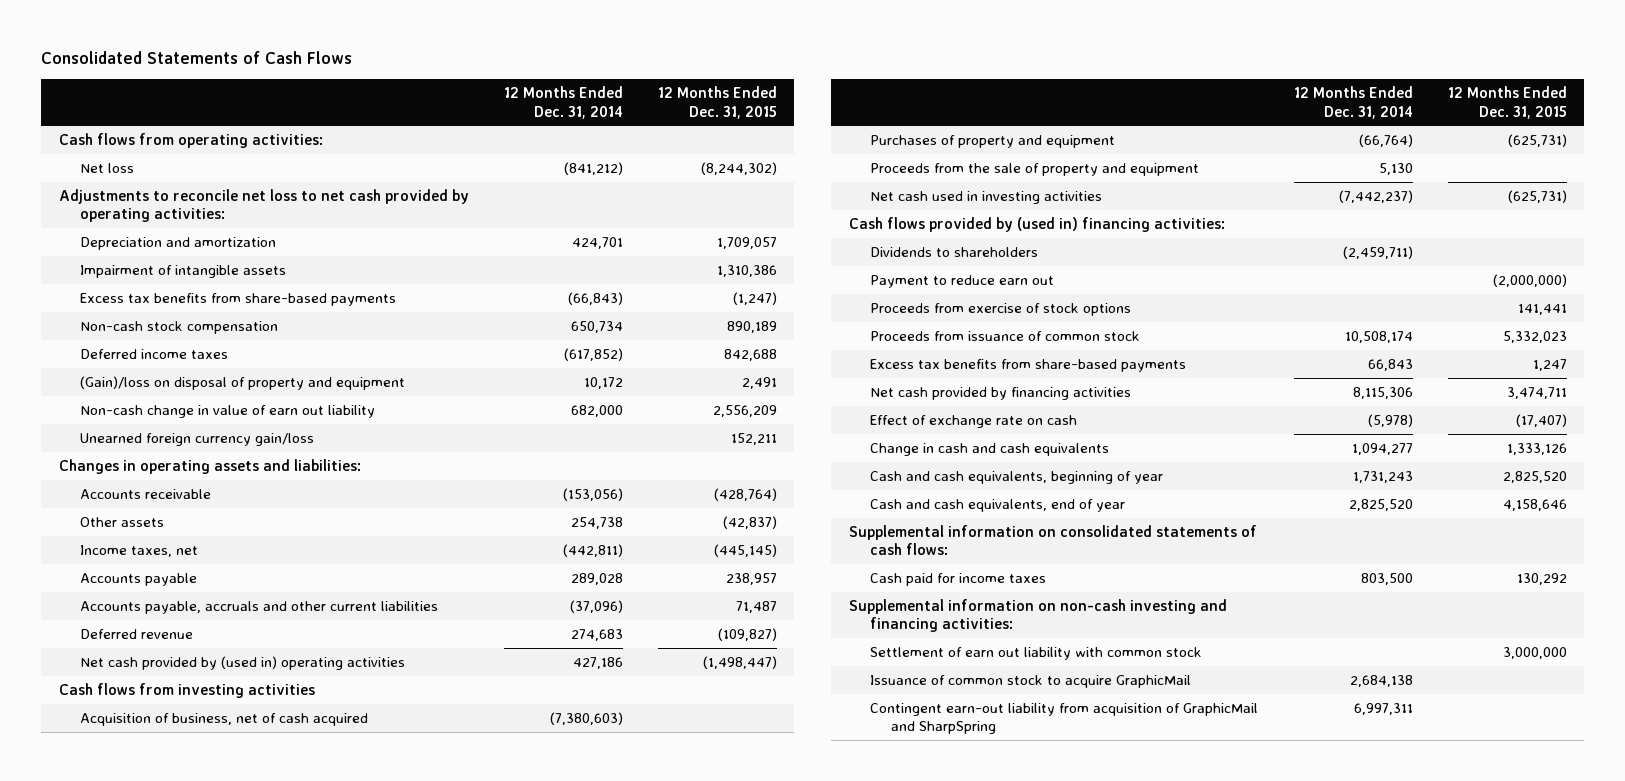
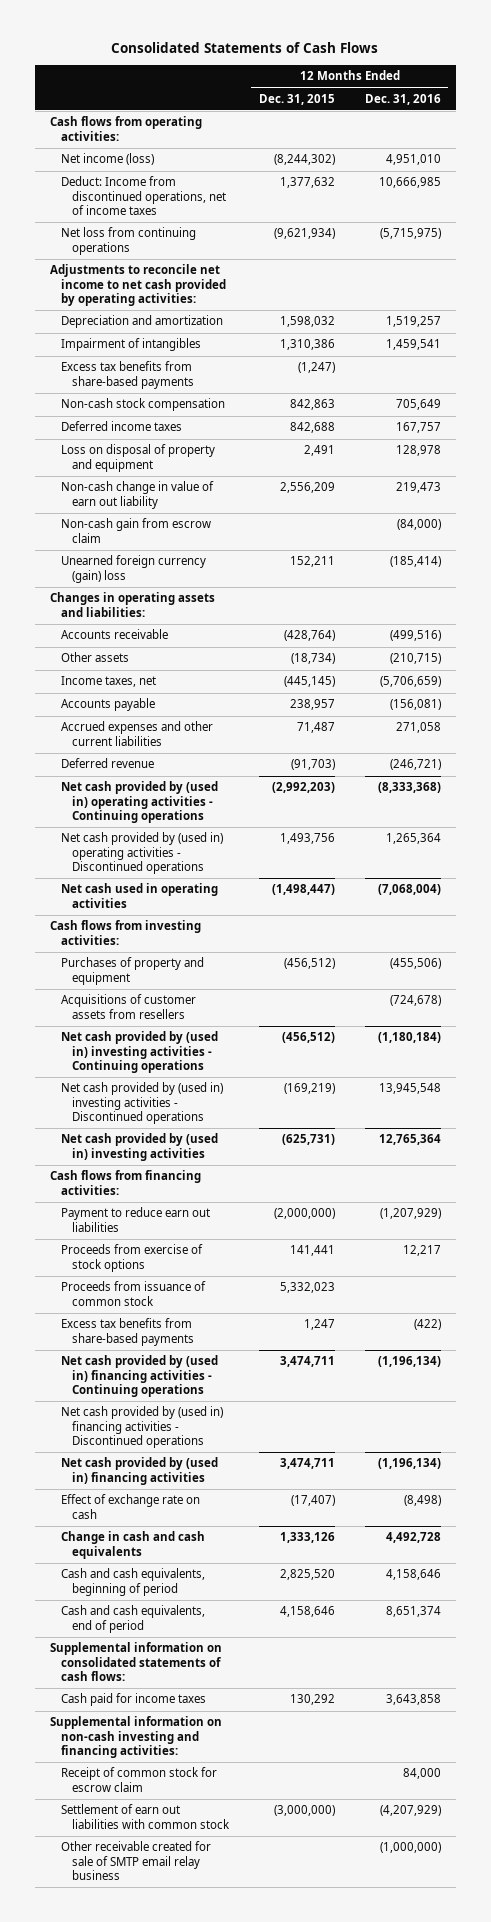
[503,86,623,119] 12 Months Ended Dec. 31, 2014 -> none
none -> [364,93,441,105] Dec. 31, 2016
[79,162,134,173] Net loss -> [60,153,154,166] Net income (loss)
none -> [60,176,226,215] Deduct: Income from discontinued operations, net of income taxes
none -> [60,227,196,255] Net loss from continuing operations
[58,188,469,223] Adjustments to reconcile net loss to net cash provided by operating activities: -> [49,264,226,306] Adjustments to reconcile net income to net cash provided by operating activities:
[716,236,777,249] 1,709,057 -> [279,316,335,328] 1,598,032
[79,264,286,278] Impairment of intangible assets -> [60,338,201,352] Impairment of intangibles
[726,320,777,333] 890,189 -> [289,399,335,411] 842,863
[79,375,405,390] (Gain)/loss on disposal of property and equipment -> [60,444,215,472] Loss on disposal of property and equipment
none -> [60,518,211,543] Non-cash gain from escrow claim
[79,432,314,446] Unearned foreign currency gain/loss -> [60,555,206,583] Unearned foreign currency (gain) loss
[722,515,777,529] (42,837) -> [290,653,335,665] (18,734)
[79,712,368,726] Acquisition of business, net of cash acquired -> none
[869,162,1199,176] Proceeds from the sale of property and equipment -> none
[869,246,1038,257] Dividends to shareholders -> none
[79,600,438,614] Accounts payable, accruals and other current liabilities -> [60,721,213,746] Accrued expenses and other current liabilities
[717,627,777,641] (109,827) -> [290,759,335,771] (91,703)
none -> [60,781,218,823] Net cash provided by (used in) operating activities - Continuing operations
none -> [60,832,223,874] Net cash provided by (used in) operating activities - Discontinued operations
[79,655,405,670] Net cash provided by (used in) operating activities -> [60,883,218,908] Net cash used in operating activities
[58,682,315,698] Cash flows from investing activities -> [49,920,201,945] Cash flows from investing activities:
[1507,133,1567,147] (625,731) -> [283,958,335,970] (456,512)
none -> [60,994,196,1019] Acquisitions of customer assets from resellers
none -> [60,1031,218,1073] Net cash provided by (used in) investing activities - Continuing operations
none -> [60,1082,223,1124] Net cash provided by (used in) investing activities - Discontinued operations
[869,190,1102,204] Net cash used in investing activities -> [60,1133,218,1161] Net cash provided by (used in) investing activities
[848,216,1225,232] Cash flows provided by (used in) financing activities: -> [49,1170,201,1195] Cash flows from financing activities:
[869,274,1054,288] Payment to reduce earn out -> [60,1207,210,1232] Payment to reduce earn out liabilities
none -> [60,1355,218,1397] Net cash provided by (used in) financing activities - Continuing operations
none -> [60,1406,223,1448] Net cash provided by (used in) financing activities - Discontinued operations
[869,386,1131,400] Net cash provided by financing activities -> [60,1457,218,1485] Net cash provided by (used in) financing activities
[869,470,1163,484] Cash and cash equivalents, beginning of year -> [60,1568,205,1596] Cash and cash equivalents, beginning of period
[869,498,1125,512] Cash and cash equivalents, end of year -> [60,1605,205,1633] Cash and cash equivalents, end of period
[869,674,1191,688] Issuance of common stock to acquire GraphicMail -> none
[869,702,1258,735] Contingent earn-out liability from acquisition of GraphicMail and SharpSpring -> none
none -> [60,1767,217,1792] Receipt of common stock for escrow claim
[869,646,1202,660] Settlement of earn out liability with common stock -> [60,1804,230,1829] Settlement of earn out liabilities with common stock
[1502,646,1567,659] 3,000,000 -> [273,1805,335,1817] (3,000,000)
none -> [60,1841,211,1880] Other receivable created for sale of SMTP email relay business

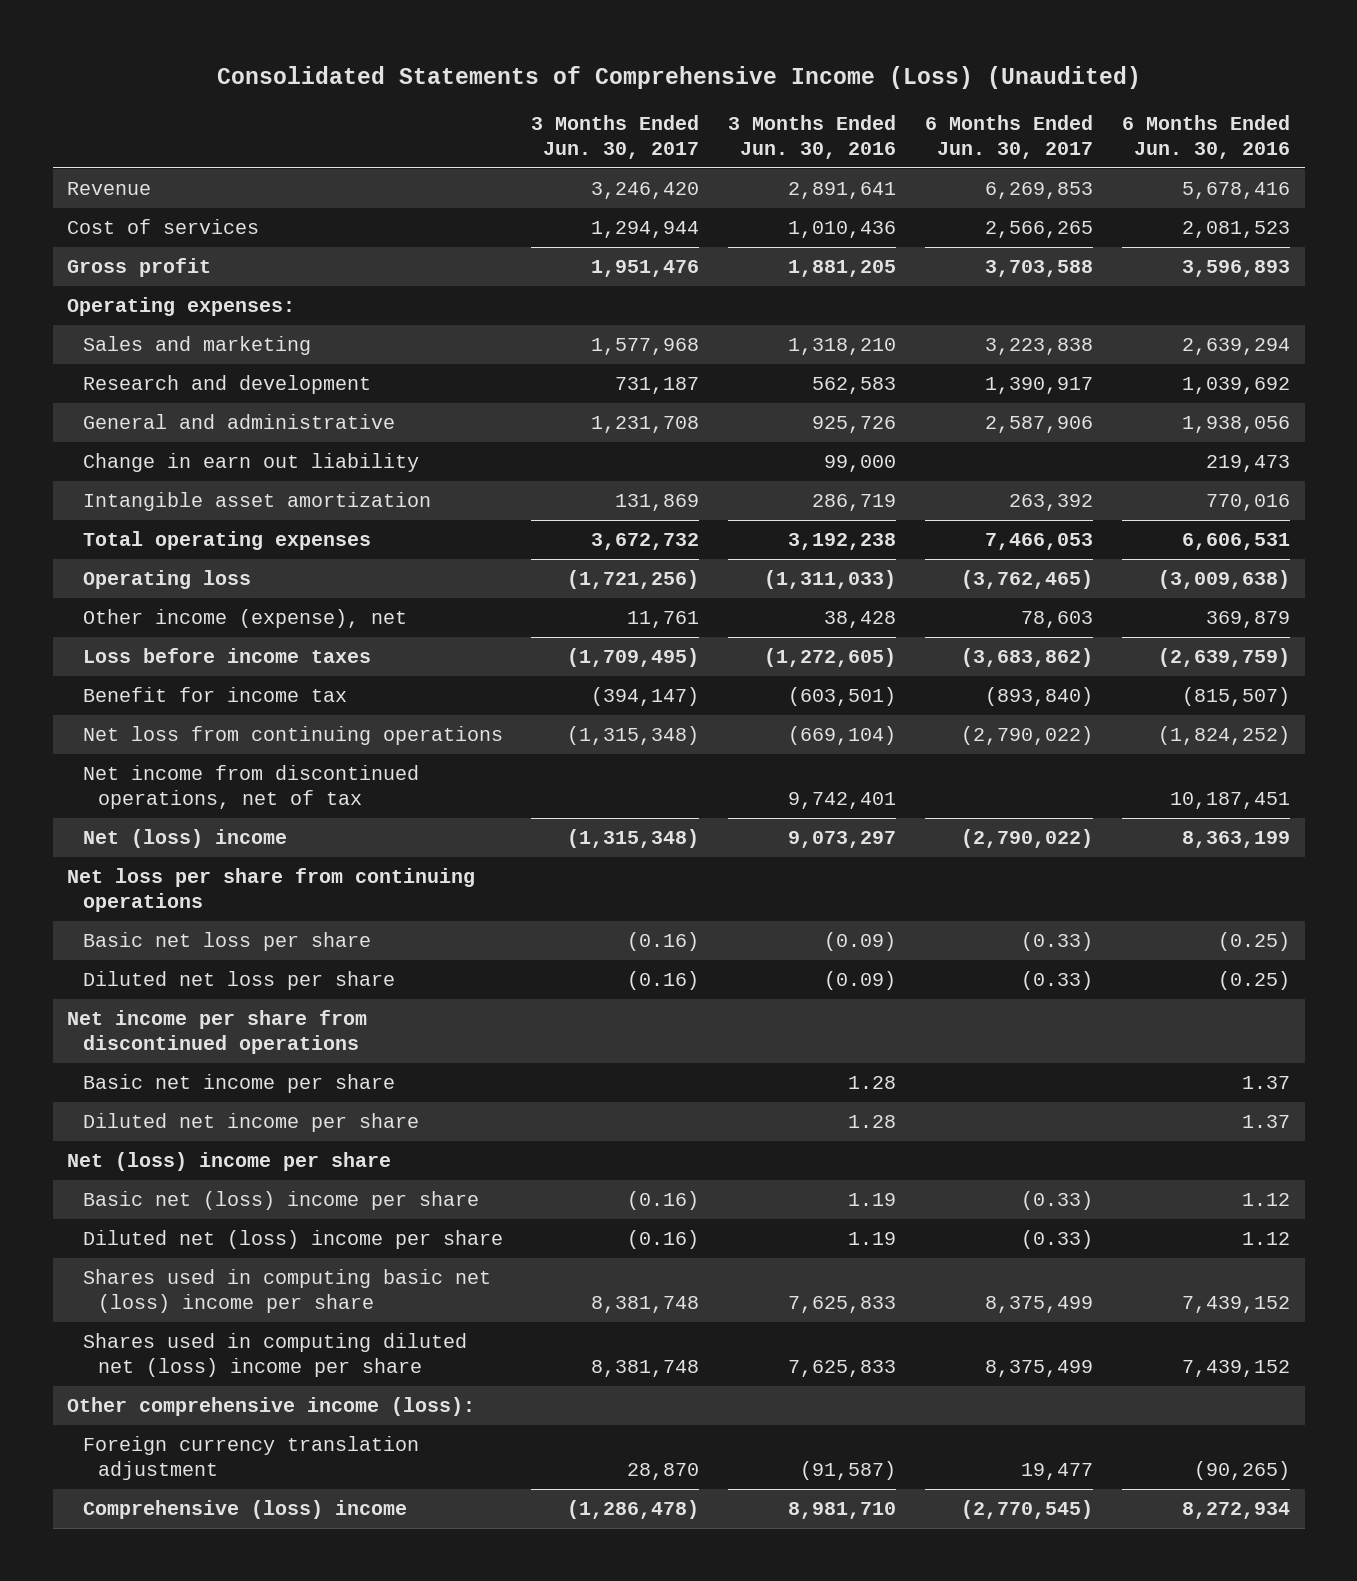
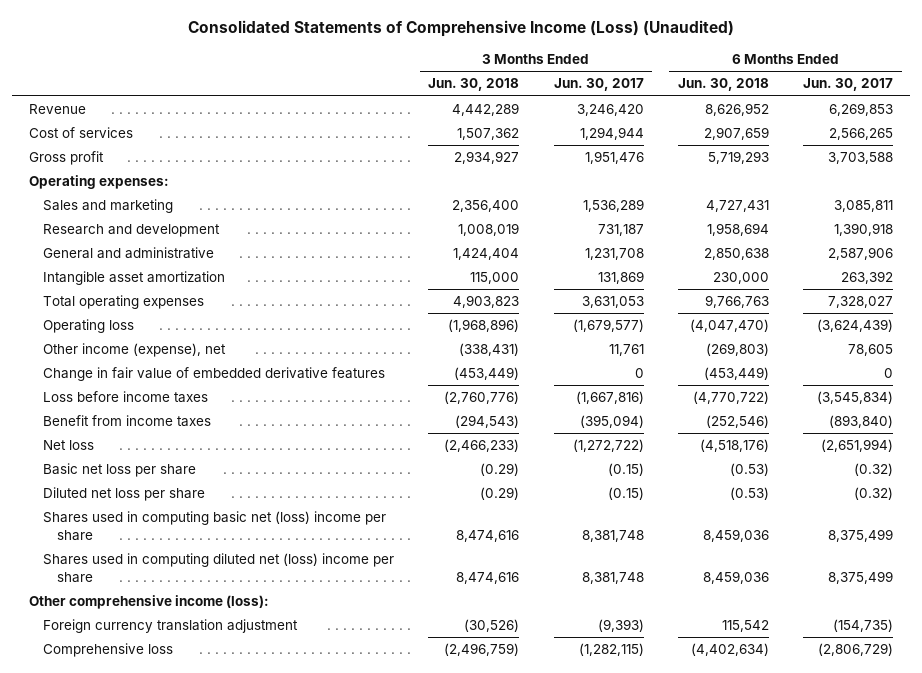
[728,114,897,160] 3 Months Ended Jun. 30, 2016 -> none
[1122,114,1291,160] 6 Months Ended Jun. 30, 2016 -> none
none -> [428,78,520,92] Jun. 30, 2018
none -> [677,78,769,92] Jun. 30, 2018
[591,337,700,355] 1,577,968 -> [582,199,644,213] 1,536,289
[985,337,1094,355] 3,223,838 -> [834,200,894,213] 3,085,811
[985,376,1094,394] 1,390,917 -> [834,223,894,237] 1,390,918
[82,452,419,472] Change in earn out liability -> none
[82,725,503,745] Net loss from continuing operations -> none
[82,764,419,810] Net income from discontinued operations, net of tax -> none
[67,867,476,913] Net loss per share from continuing operations -> none
[67,1009,368,1055] Net income per share from discontinued operations -> none
[82,1073,395,1093] Basic net income per share -> none
[82,1112,419,1132] Diluted net income per share -> none
[67,1151,392,1171] Net (loss) income per share -> none
[82,1190,479,1210] Basic net (loss) income per share -> none
[82,1229,503,1249] Diluted net (loss) income per share -> none
[591,532,700,550] 3,672,732 -> [581,296,644,309] 3,631,053
[985,532,1094,550] 7,466,053 -> [828,296,894,309] 7,328,027
[567,569,700,589] (1,721,256) -> [572,319,644,333] (1,679,577)
[961,569,1094,589] (3,762,465) -> [817,319,894,333] (3,624,439)
[1021,610,1094,628] 78,603 -> [848,344,894,357] 78,605
none -> [42,367,385,382] Change in fair value of embedded derivative features
[567,647,700,667] (1,709,495) -> [575,391,644,405] (1,667,816)
[961,647,1094,667] (3,683,862) -> [817,391,894,405] (3,545,834)
[82,686,347,702] Benefit for income tax -> [42,415,211,428] Benefit from income taxes
[591,686,700,706] (394,147) -> [579,415,644,429] (395,094)
[82,828,287,848] Net (loss) income -> [42,440,94,451] Net loss
[567,828,700,848] (1,315,348) -> [572,439,644,453] (1,272,722)
[961,828,1094,848] (2,790,022) -> [821,439,894,453] (2,651,994)
[627,931,700,951] (0.16) -> [607,463,644,477] (0.15)
[1021,931,1094,951] (0.33) -> [854,463,894,477] (0.32)
[627,970,700,990] (0.16) -> [607,487,644,501] (0.15)
[1021,970,1094,990] (0.33) -> [854,487,894,501] (0.32)
[627,1463,700,1481] 28,870 -> [597,619,644,633] (9,393)
[1021,1463,1094,1481] 19,477 -> [833,619,894,633] (154,735)
[82,1499,407,1519] Comprehensive (loss) income -> [42,643,173,658] Comprehensive loss
[567,1499,700,1519] (1,286,478) -> [578,643,644,657] (1,282,115)
[961,1499,1094,1519] (2,770,545) -> [818,643,894,657] (2,806,729)

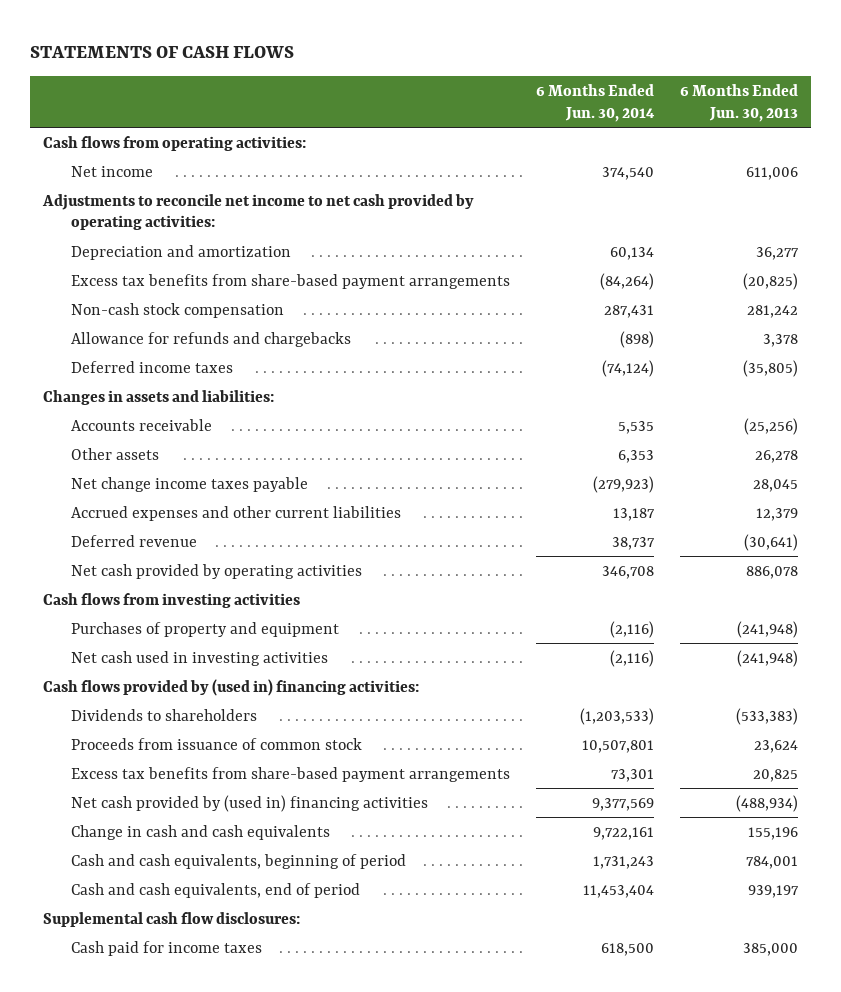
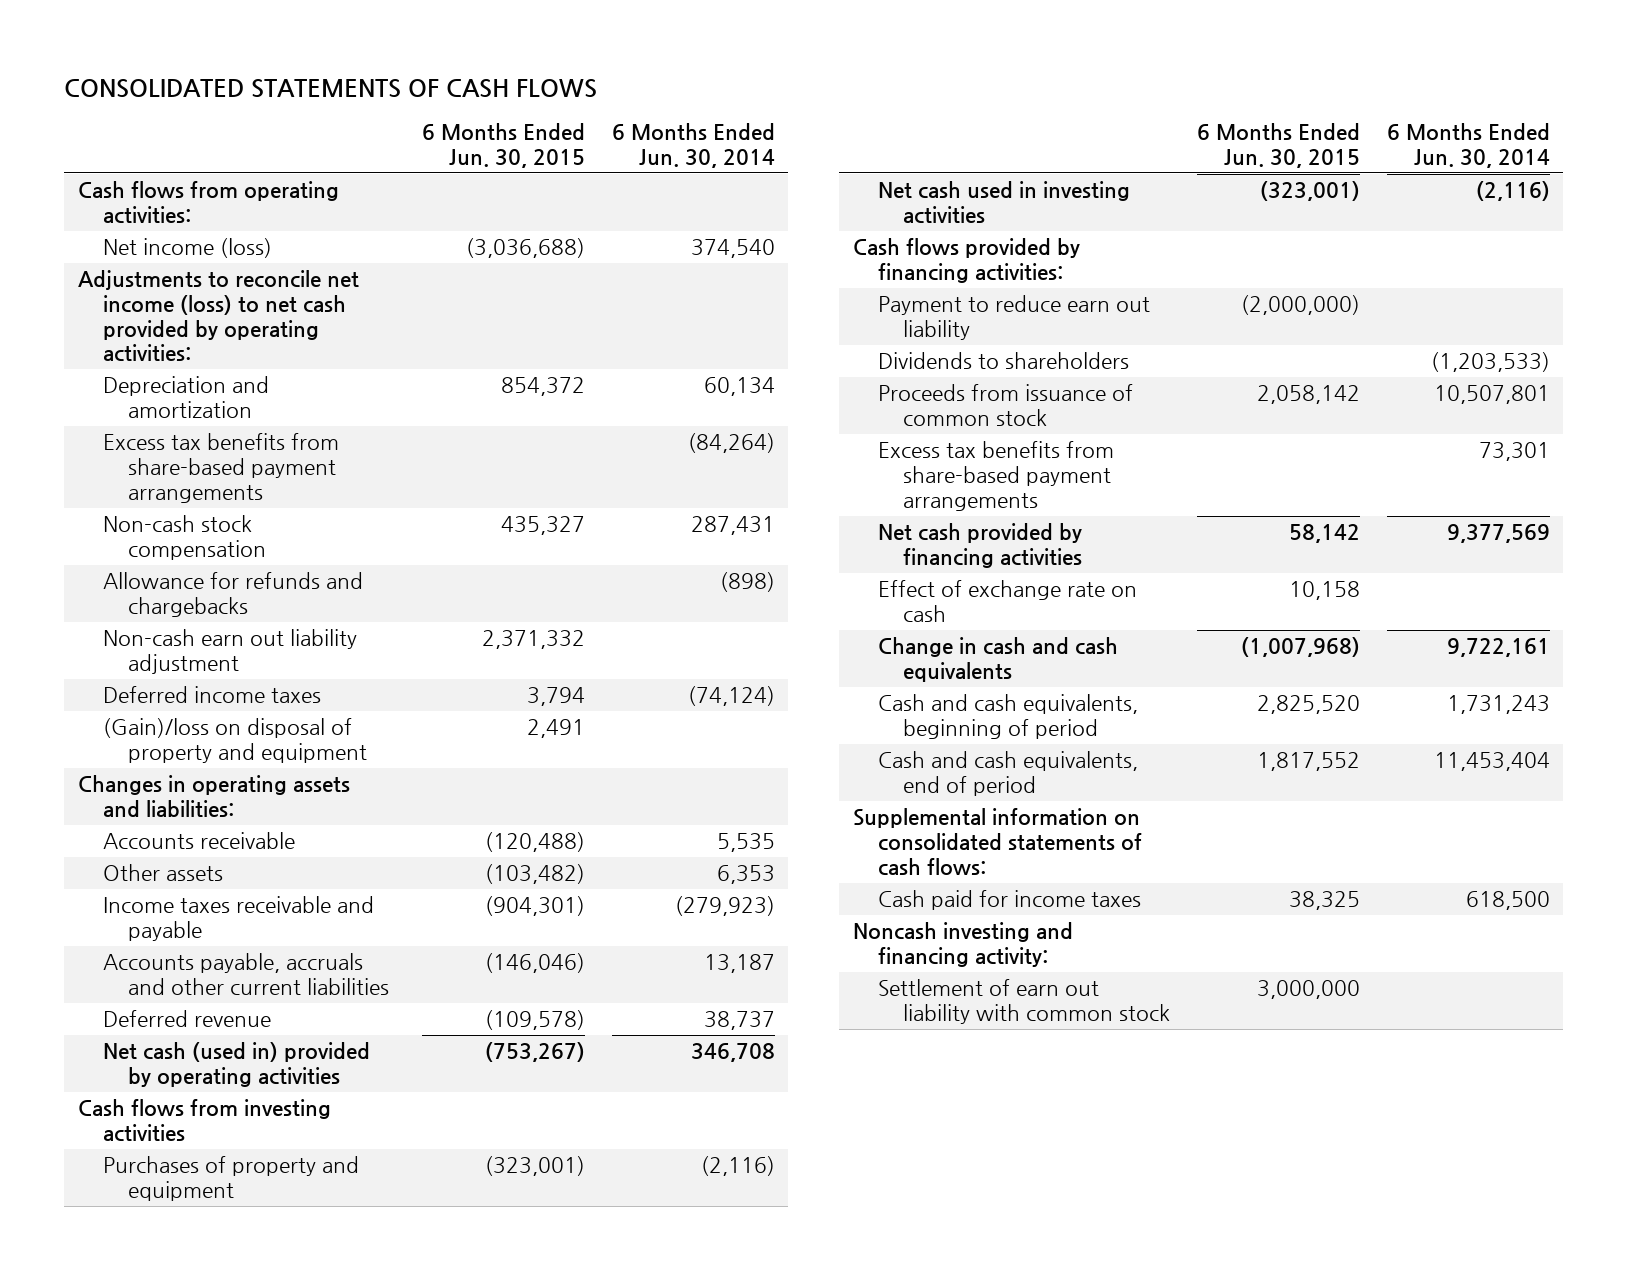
[30,46,295,59] STATEMENTS OF CASH FLOWS -> [64,78,598,98] CONSOLIDATED STATEMENTS OF CASH FLOWS
[680,84,799,122] 6 Months Ended Jun. 30, 2013 -> none
none -> [421,123,585,168] 6 Months Ended Jun. 30, 2015
[70,165,153,177] Net income -> [102,238,272,259] Net income (loss)
[42,193,475,231] Adjustments to reconcile net income to net cash provided by operating activities: -> [77,270,359,363] Adjustments to reconcile net income (loss) to net cash provided by operating activities:
none -> [102,629,357,674] Non-cash earn out liability adjustment
none -> [102,718,367,763] (Gain)/loss on disposal of property and equipment
[43,389,275,405] Changes in assets and liabilities: -> [77,775,350,817] Changes in operating assets and liabilities:
[70,476,308,492] Net change income taxes payable -> [102,896,374,941] Income taxes receivable and payable
[70,505,401,521] Accrued expenses and other current liabilities -> [102,953,389,995] Accounts payable, accruals and other current liabilities
[70,563,362,579] Net cash provided by operating activities -> [102,1042,370,1087] Net cash (used in) provided by operating activities
[43,678,420,696] Cash flows provided by (used in) financing activities: -> [852,238,1080,283] Cash flows provided by financing activities:
none -> [877,295,1150,340] Payment to reduce earn out liability
[70,794,428,812] Net cash provided by (used in) financing activities -> [877,523,1082,568] Net cash provided by financing activities
none -> [877,580,1137,622] Effect of exchange rate on cash
[43,911,301,927] Supplemental cash flow disclosures: -> [852,808,1142,876] Supplemental information on consolidated statements of cash flows:
none -> [852,922,1073,967] Noncash investing and financing activity:
none -> [877,979,1170,1024] Settlement of earn out liability with common stock

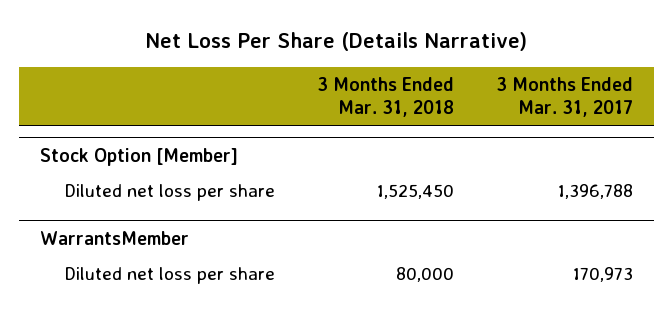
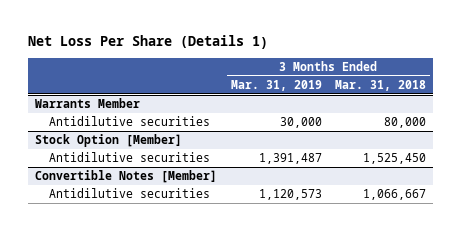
[145,31,528,51] Net Loss Per Share (Details Narrative) -> [28,35,269,50] Net Loss Per Share (Details 1)
[495,76,633,117] 3 Months Ended Mar. 31, 2017 -> none
none -> [230,79,322,91] Mar. 31, 2019
none -> [35,98,141,109] Warrants Member
none -> [49,116,211,127] Antidilutive securities
[39,230,189,245] WarrantsMember -> none
[64,267,276,285] Diluted net loss per share -> none
[64,184,276,202] Diluted net loss per share -> [49,152,211,163] Antidilutive securities
none -> [35,170,218,184] Convertible Notes [Member]
none -> [49,188,211,199] Antidilutive securities

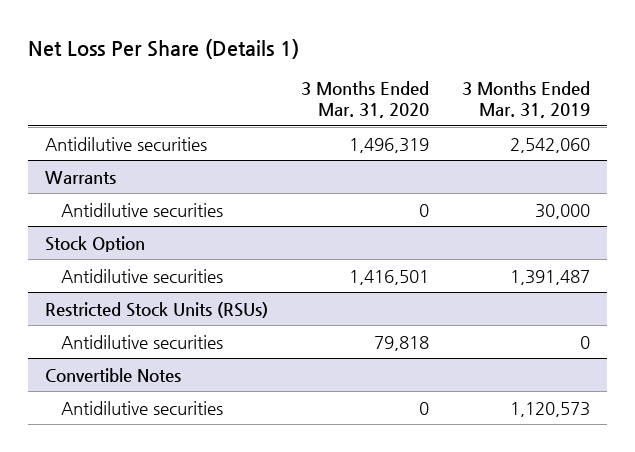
[335,79,427,91] Mar. 31, 2018 -> none
none -> [300,81,429,118] 3 Months Ended Mar. 31, 2020
none -> [44,136,207,151] Antidilutive securities
[35,98,141,109] Warrants Member -> [44,170,116,184] Warrants
[35,134,183,148] Stock Option [Member] -> [44,235,145,252] Stock Option
none -> [44,301,268,318] Restricted Stock Units (RSUs)
none -> [61,334,224,349] Antidilutive securities
[35,170,218,184] Convertible Notes [Member] -> [44,367,181,382] Convertible Notes

